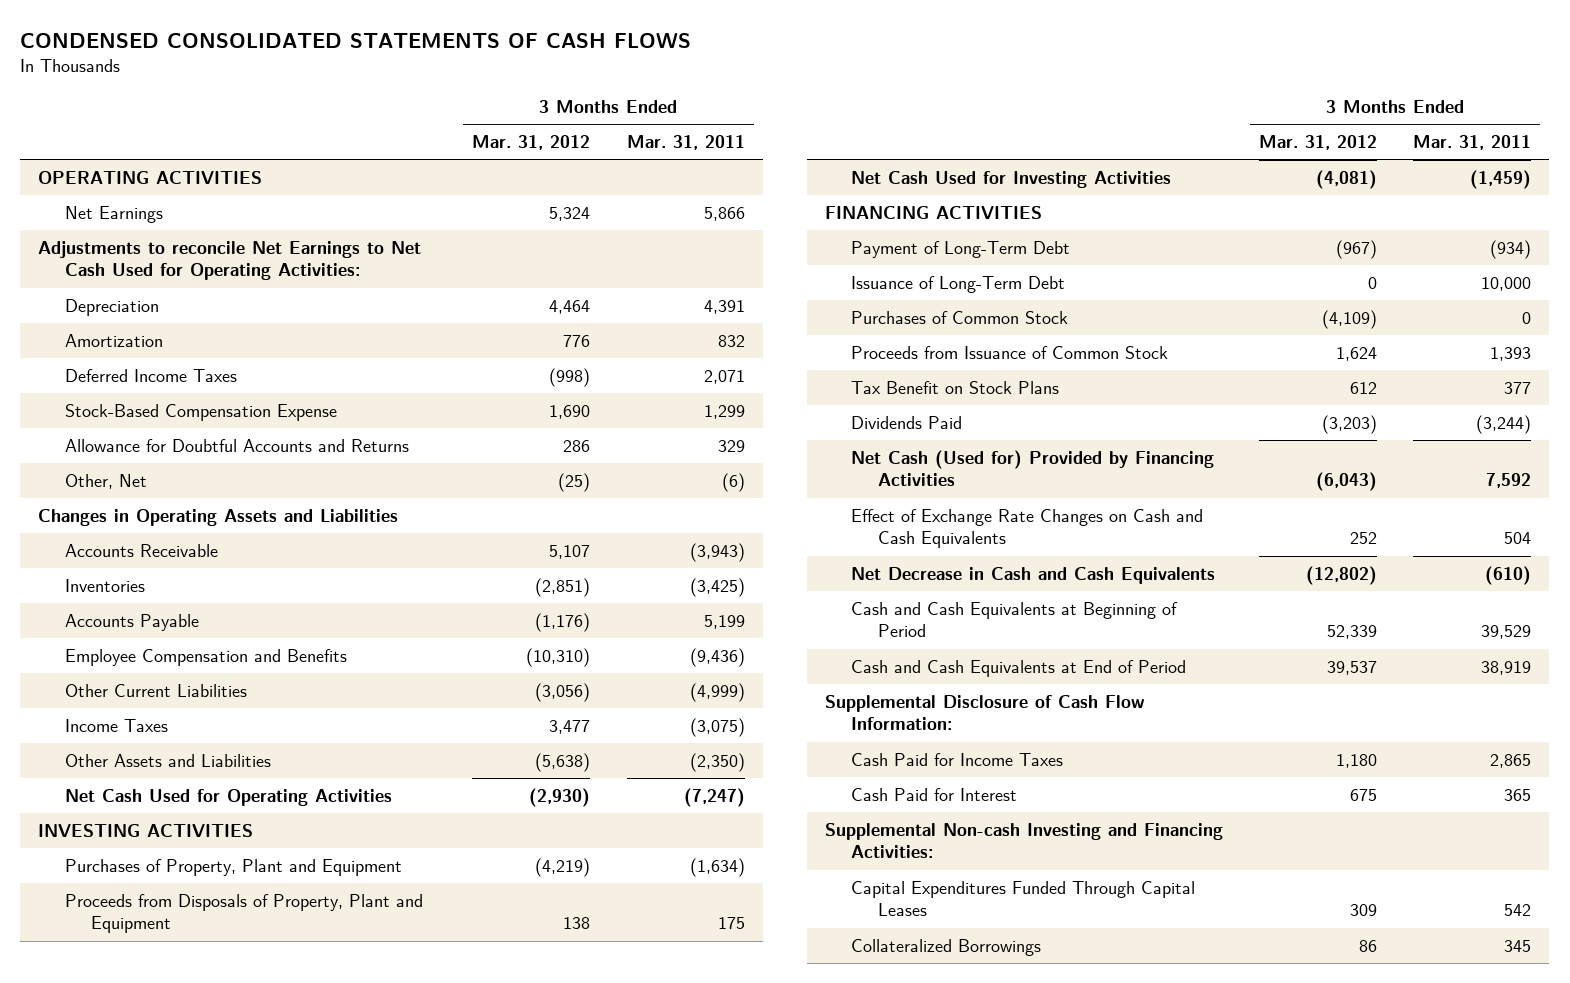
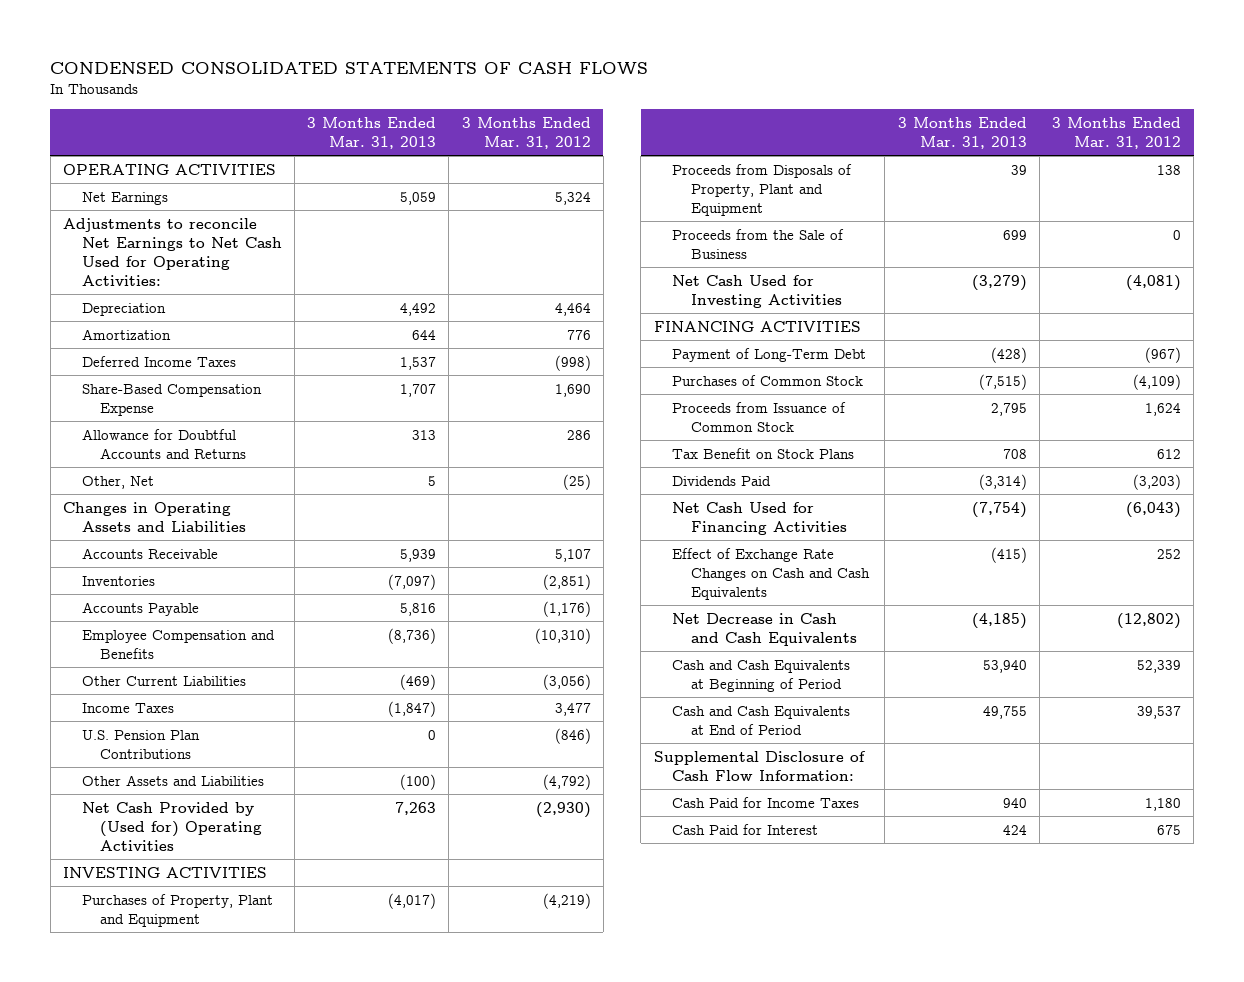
[626,135,745,151] Mar. 31, 2011 -> none
none -> [307,116,437,149] 3 Months Ended Mar. 31, 2013
[64,403,337,421] Stock-Based Compensation Expense -> [81,383,262,416] Share-Based Compensation Expense
none -> [81,729,200,759] U.S. Pension Plan Contributions
[535,752,591,772] (5,638) -> [542,773,591,790] (4,792)
[64,788,392,806] Net Cash Used for Operating Activities -> [81,801,263,851] Net Cash Provided by (Used for) Operating Activities
none -> [672,228,845,259] Proceeds from the Sale of Business
[851,275,1066,293] Issuance of Long-Term Debt -> none
[851,449,1215,487] Net Cash (Used for) Provided by Financing Activities -> [672,501,847,535] Net Cash Used for Financing Activities
[824,822,1223,859] Supplemental Non-cash Investing and Financing Activities: -> none
[851,880,1196,917] Capital Expenditures Funded Through Capital Leases -> none
[851,938,1042,956] Collateralized Borrowings -> none

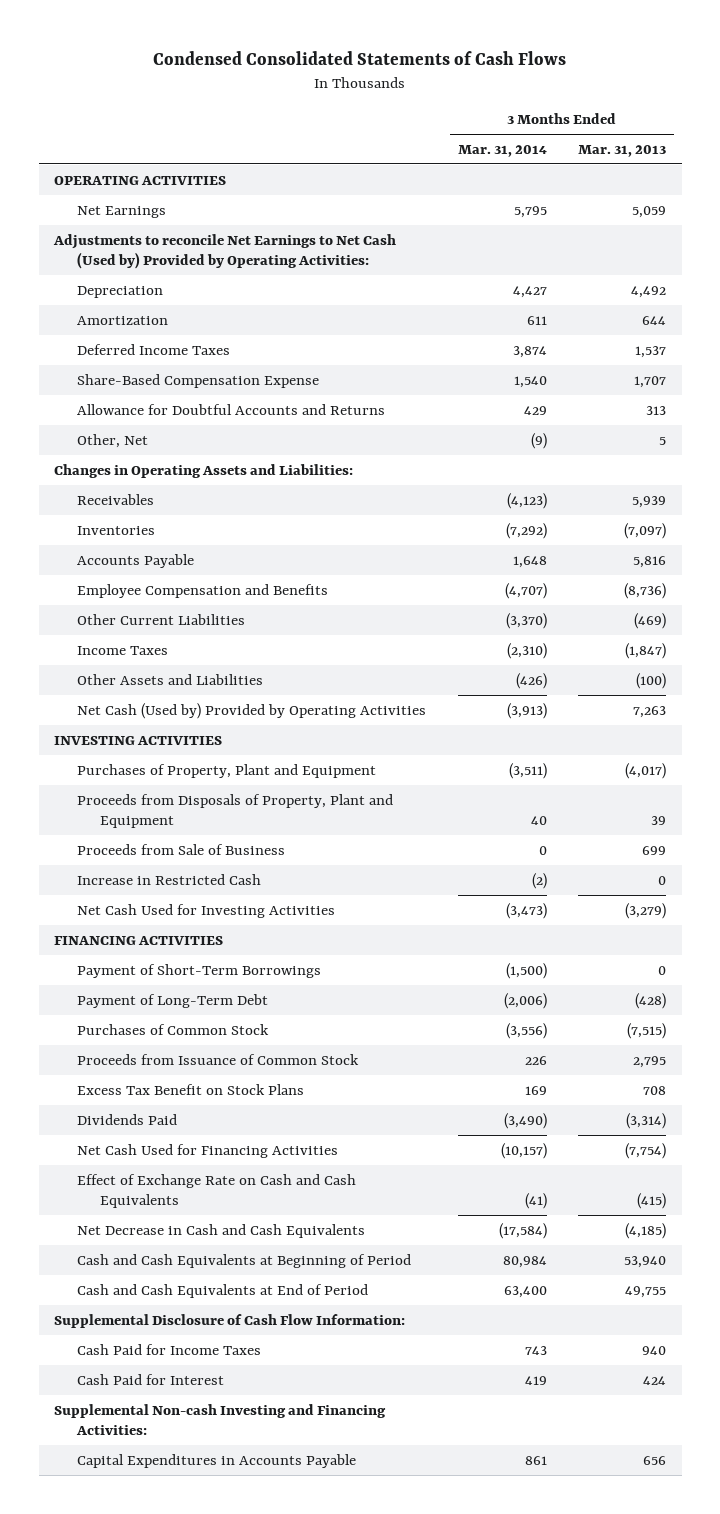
[50,61,649,74] CONDENSED CONSOLIDATED STATEMENTS OF CASH FLOWS -> [153,50,567,65] Condensed Consolidated Statements of Cash Flows
[461,116,591,149] 3 Months Ended Mar. 31, 2012 -> none
none -> [457,145,547,158] Mar. 31, 2014
[63,217,282,286] Adjustments to reconcile Net Earnings to Net Cash Used for Operating Activities: -> [53,233,397,269] Adjustments to reconcile Net Earnings to Net Cash (Used by) Provided by Operating Activities:
[63,501,246,532] Changes in Operating Assets and Liabilities -> [54,463,354,478] Changes in Operating Assets and Liabilities:
[81,547,218,559] Accounts Receivable -> [77,493,155,505] Receivables
[81,729,200,759] U.S. Pension Plan Contributions -> none
[81,801,263,851] Net Cash Provided by (Used for) Operating Activities -> [77,702,427,719] Net Cash (Used by) Provided by Operating Activities
[672,228,845,259] Proceeds from the Sale of Business -> [77,843,286,855] Proceeds from Sale of Business
none -> [77,873,262,885] Increase in Restricted Cash
none -> [77,963,322,978] Payment of Short-Term Borrowings
[672,447,855,459] Tax Benefit on Stock Plans -> [77,1083,305,1095] Excess Tax Benefit on Stock Plans
[672,547,870,600] Effect of Exchange Rate Changes on Cash and Cash Equivalents -> [77,1173,357,1208] Effect of Exchange Rate on Cash and Cash Equivalents
none -> [54,1403,387,1435] Supplemental Non-cash Investing and Financing Activities:
none -> [77,1453,357,1468] Capital Expenditures in Accounts Payable

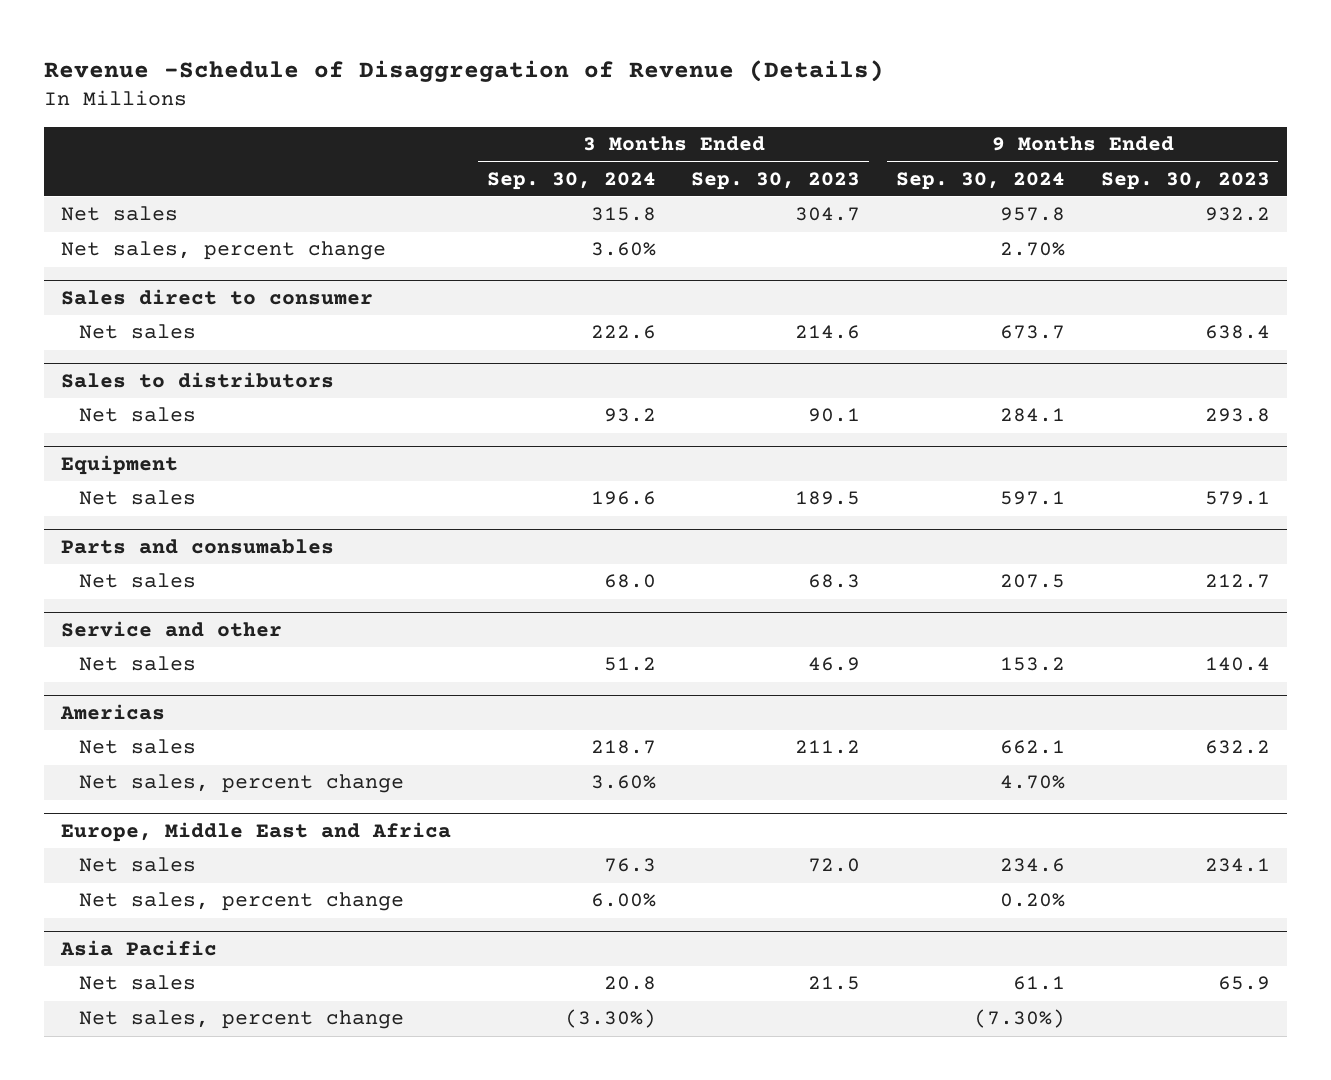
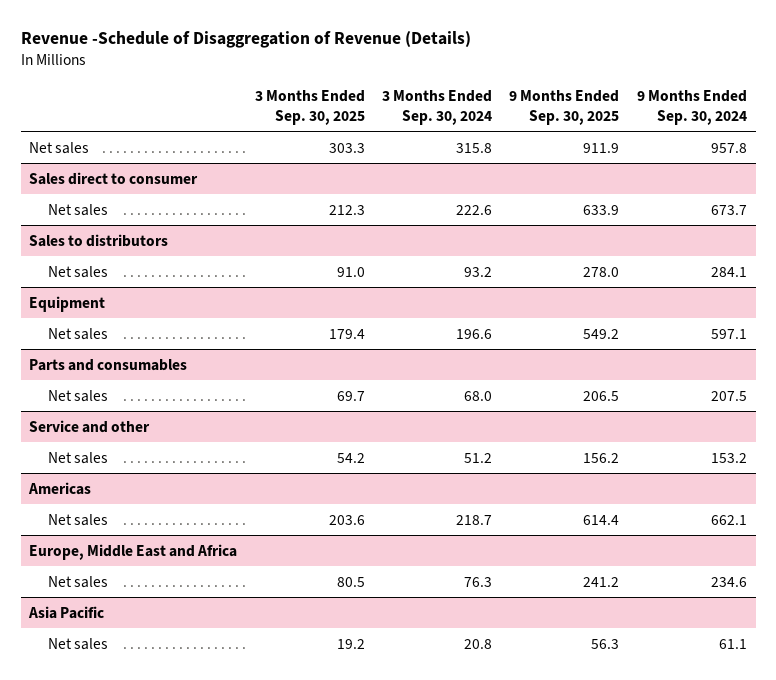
[691,171,861,190] Sep. 30, 2023 -> none
[1100,171,1270,190] Sep. 30, 2023 -> none
none -> [254,89,365,125] 3 Months Ended Sep. 30, 2025
none -> [509,89,620,125] 9 Months Ended Sep. 30, 2025
[61,241,387,261] Net sales, percent change -> none
[79,774,405,794] Net sales, percent change -> none
[79,892,405,912] Net sales, percent change -> none
[79,1010,405,1030] Net sales, percent change -> none

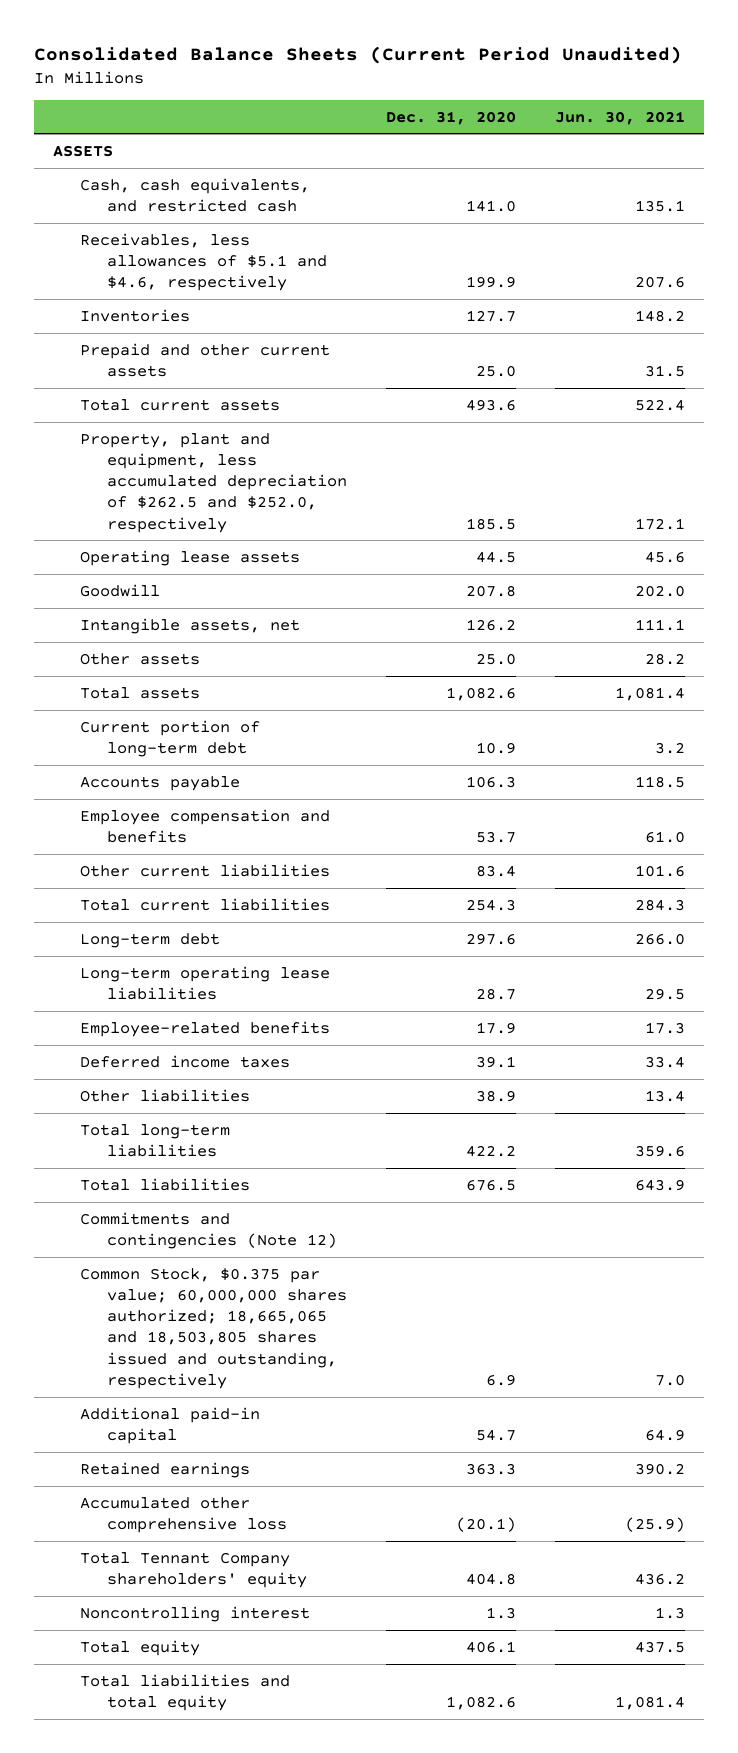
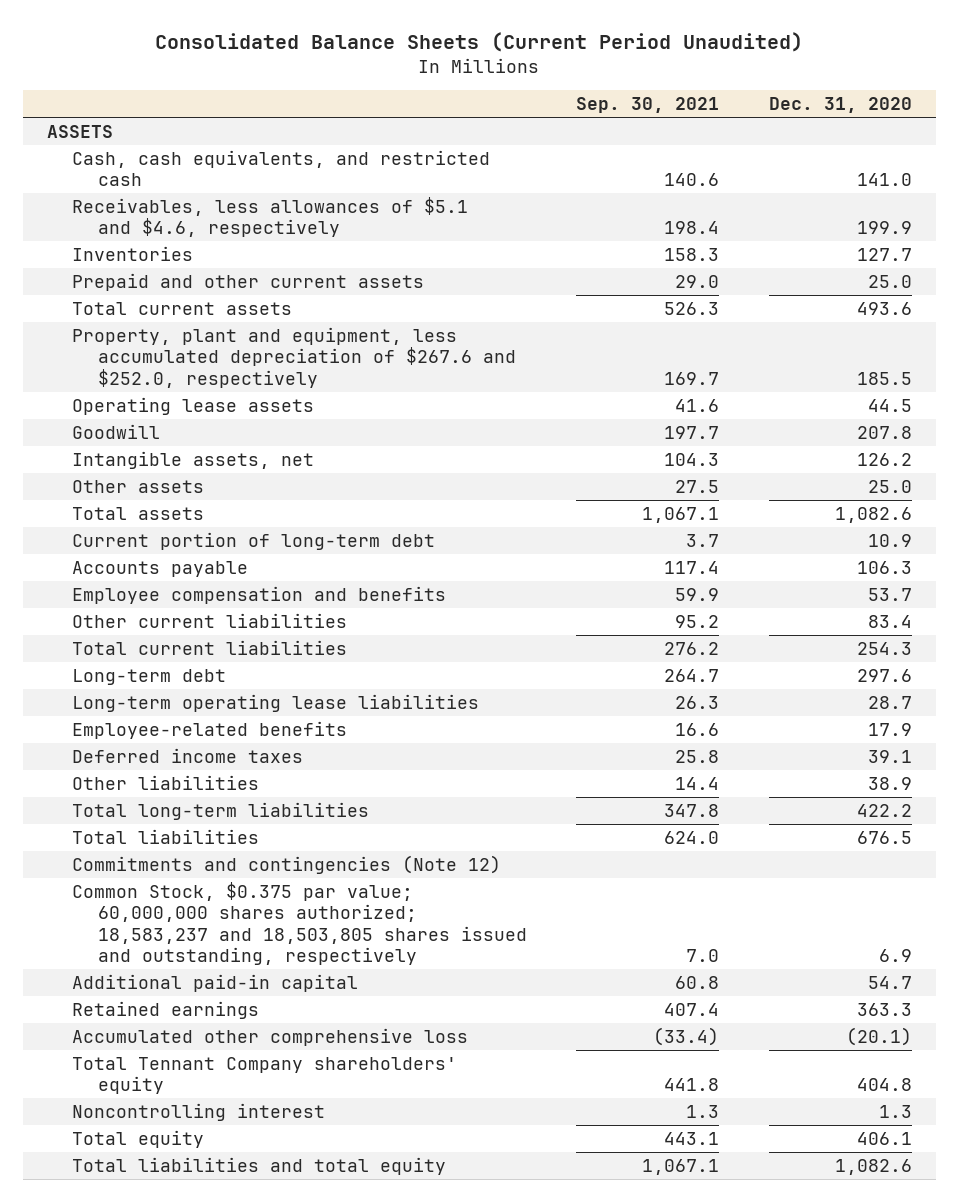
[554,110,685,125] Jun. 30, 2021 -> none
none -> [576,97,720,114] Sep. 30, 2021
[79,432,347,533] Property, plant and equipment, less accumulated depreciation of $262.5 and $252.0, respectively -> [72,326,516,388] Property, plant and equipment, less accumulated depreciation of $267.6 and $252.0, respectively
[79,1267,347,1389] Common Stock, $0.375 par value; 60,000,000 shares authorized; 18,665,065 and 18,503,805 shares issued and outstanding, respectively -> [72,881,527,966] Common Stock, $0.375 par value; 60,000,000 shares authorized; 18,583,237 and 18,503,805 shares issued and outstanding, respectively

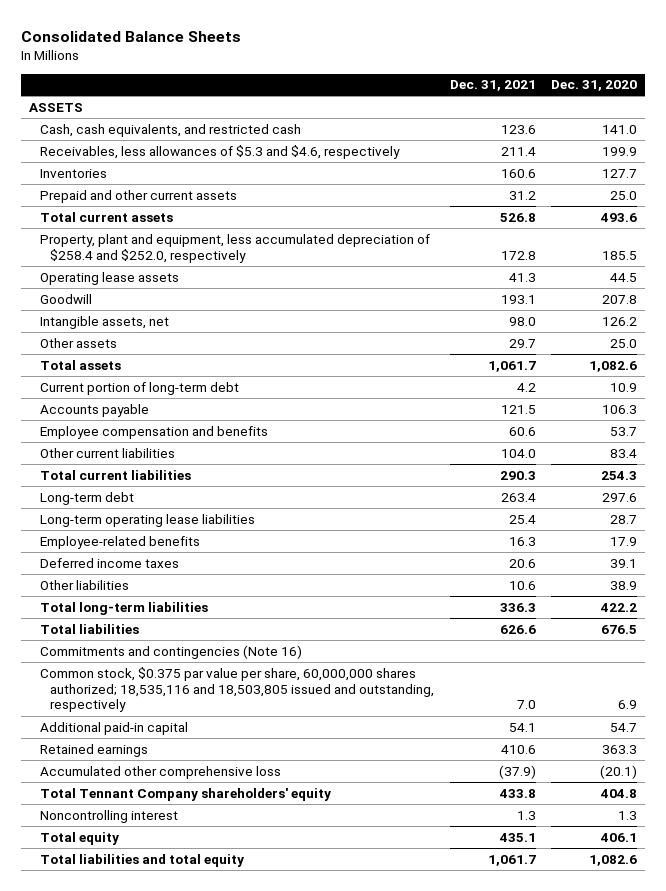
[155,32,804,53] Consolidated Balance Sheets (Current Period Unaudited) -> [21,31,242,43] Consolidated Balance Sheets
[576,97,720,114] Sep. 30, 2021 -> none
none -> [449,80,536,92] Dec. 31, 2021
[72,196,469,238] Receivables, less allowances of $5.1 and $4.6, respectively -> [39,144,400,159] Receivables, less allowances of $5.3 and $4.6, respectively
[72,326,516,388] Property, plant and equipment, less accumulated depreciation of $267.6 and $252.0, respectively -> [39,233,430,263] Property, plant and equipment, less accumulated depreciation of $258.4 and $252.0, respectively
[72,854,502,874] Commitments and contingencies (Note 12) -> [39,644,302,659] Commitments and contingencies (Note 16)
[72,881,527,966] Common Stock, $0.375 par value; 60,000,000 shares authorized; 18,583,237 and 18,503,805 shares issued and outstanding, respectively -> [39,666,435,713] Common stock, $0.375 par value per share, 60,000,000 shares authorized; 18,535,116 and 18,503,805 issued and outstanding, respectively

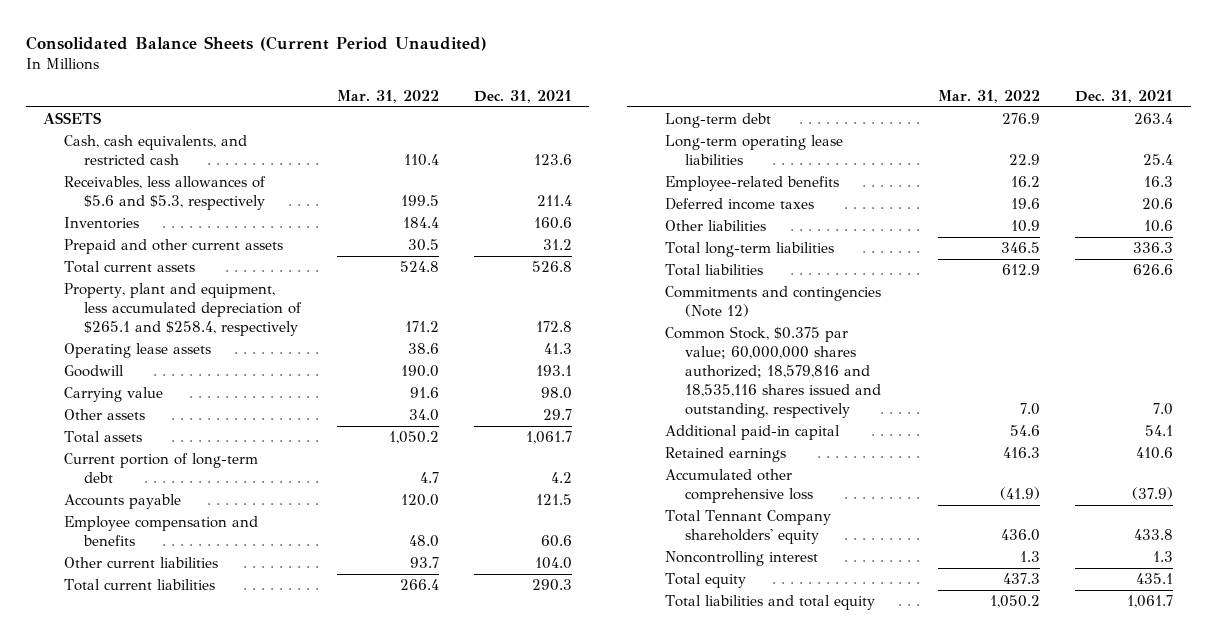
[21,31,242,43] Consolidated Balance Sheets -> [25,35,487,51] Consolidated Balance Sheets (Current Period Unaudited)
[550,80,637,92] Dec. 31, 2020 -> none
none -> [336,89,439,103] Mar. 31, 2022
[39,144,400,159] Receivables, less allowances of $5.3 and $4.6, respectively -> [63,176,266,211] Receivables, less allowances of $5.6 and $5.3, respectively
[39,233,430,263] Property, plant and equipment, less accumulated depreciation of $258.4 and $252.0, respectively -> [63,283,303,337] Property, plant and equipment, less accumulated depreciation of $265.1 and $258.4, respectively
[39,315,169,329] Intangible assets, net -> [63,387,163,403] Carrying value
[39,644,302,659] Commitments and contingencies (Note 16) -> [665,286,882,318] Commitments and contingencies (Note 12)
[39,666,435,713] Common stock, $0.375 par value per share, 60,000,000 shares authorized; 18,535,116 and 18,503,805 issued and outstanding, respectively -> [665,326,882,418] Common Stock, $0.375 par value; 60,000,000 shares authorized; 18,579,816 and 18,535,116 shares issued and outstanding, respectively

